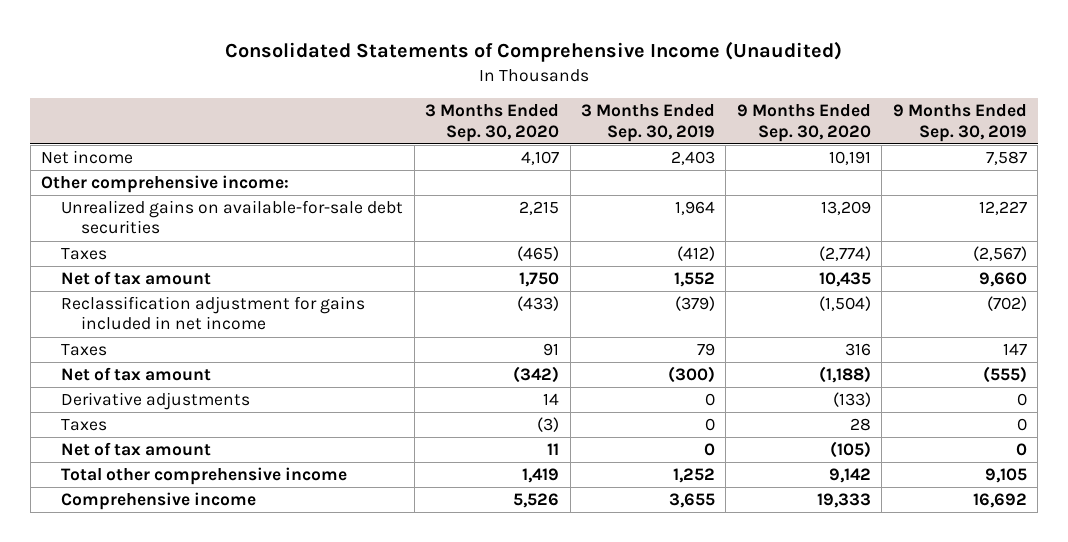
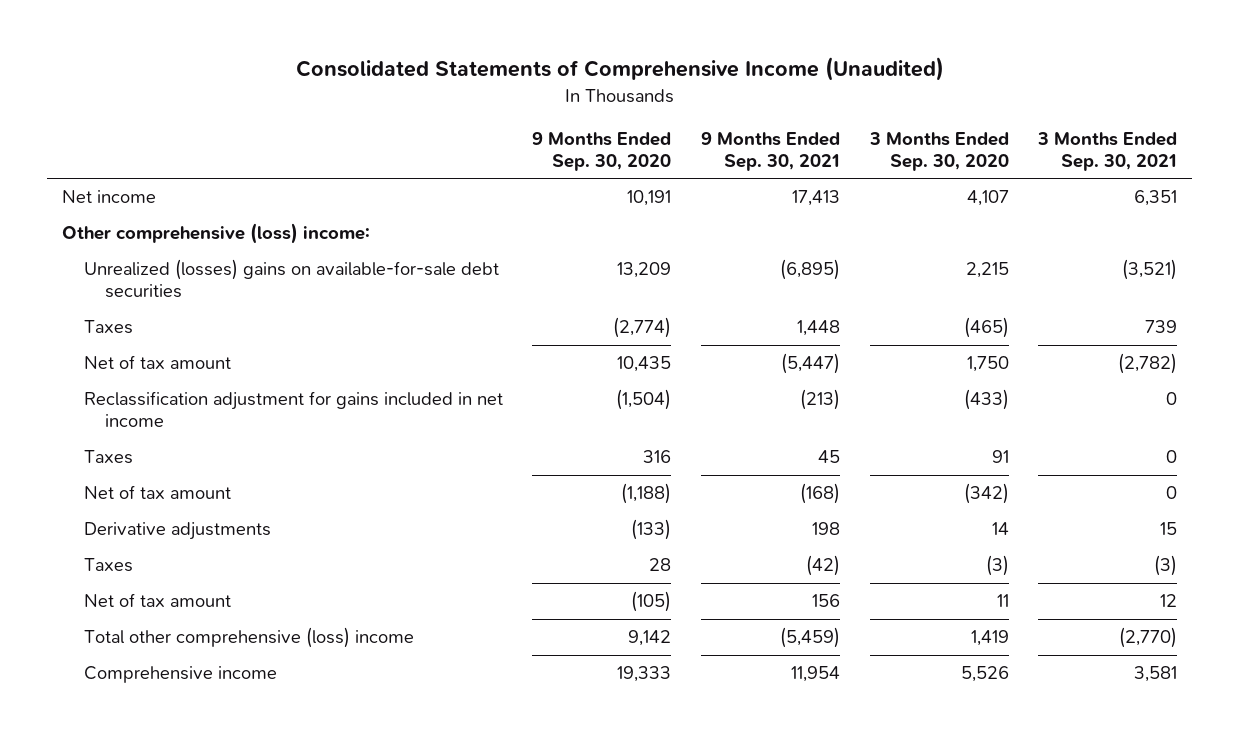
[581,104,716,142] 3 Months Ended Sep. 30, 2019 -> none
[892,104,1027,142] 9 Months Ended Sep. 30, 2019 -> none
none -> [700,131,840,171] 9 Months Ended Sep. 30, 2021
none -> [1037,131,1178,171] 3 Months Ended Sep. 30, 2021
[41,175,290,194] Other comprehensive income: -> [62,223,371,245] Other comprehensive (loss) income:
[61,200,404,235] Unrealized gains on available-for-sale debt securities -> [83,259,499,299] Unrealized (losses) gains on available-for-sale debt securities
[61,467,348,486] Total other comprehensive income -> [83,627,414,649] Total other comprehensive (loss) income

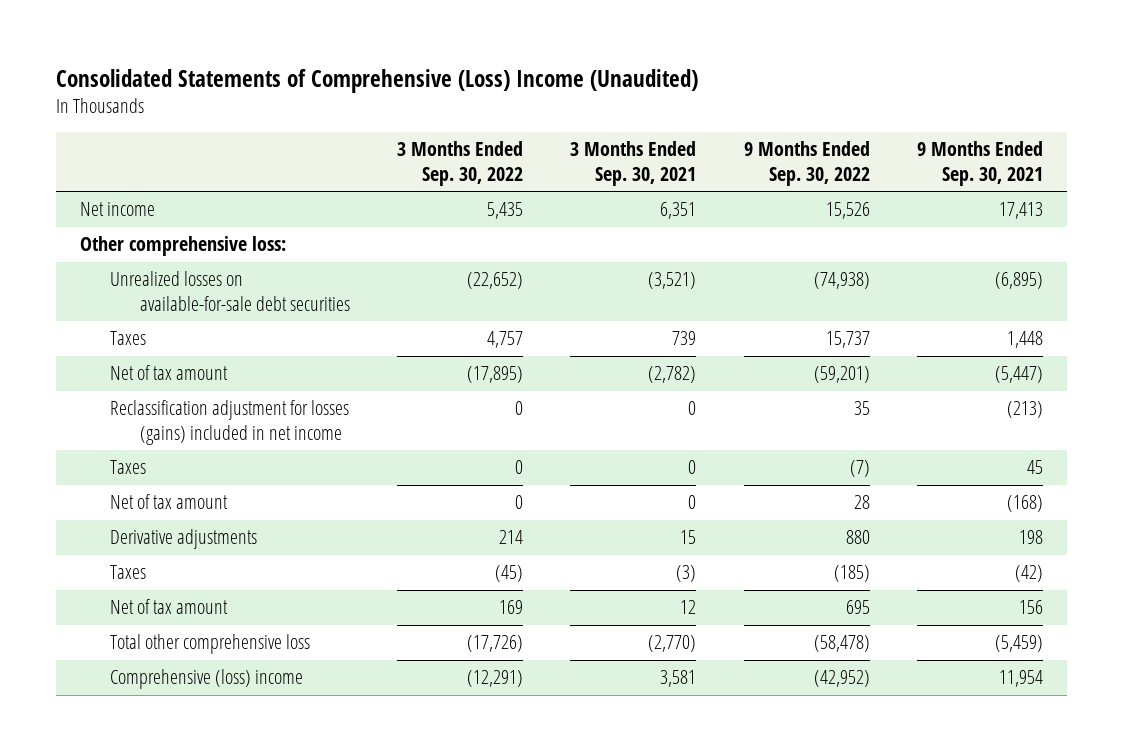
[295,57,944,82] Consolidated Statements of Comprehensive Income (Unaudited) -> [56,68,699,93] Consolidated Statements of Comprehensive (Loss) Income (Unaudited)
[532,131,672,171] 9 Months Ended Sep. 30, 2020 -> none
[868,131,1009,171] 3 Months Ended Sep. 30, 2020 -> none
none -> [396,141,523,186] 3 Months Ended Sep. 30, 2022
none -> [743,141,870,186] 9 Months Ended Sep. 30, 2022
[62,223,371,245] Other comprehensive (loss) income: -> [80,236,287,257] Other comprehensive loss:
[83,259,499,299] Unrealized (losses) gains on available-for-sale debt securities -> [109,271,350,311] Unrealized losses on available-for-sale debt securities
[83,391,503,428] Reclassification adjustment for gains included in net income -> [109,400,349,445] Reclassification adjustment for losses (gains) included in net income
[83,627,414,649] Total other comprehensive (loss) income -> [109,634,310,655] Total other comprehensive loss
[83,666,277,684] Comprehensive income -> [109,669,303,690] Comprehensive (loss) income

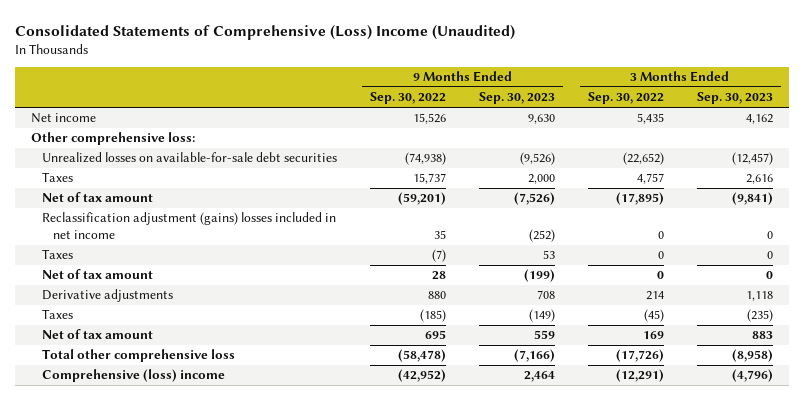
[570,141,697,186] 3 Months Ended Sep. 30, 2021 -> none
[916,141,1043,186] 9 Months Ended Sep. 30, 2021 -> none
none -> [479,92,556,105] Sep. 30, 2023
none -> [696,92,773,105] Sep. 30, 2023
[109,400,349,445] Reclassification adjustment for losses (gains) included in net income -> [42,212,337,239] Reclassification adjustment (gains) losses included in net income

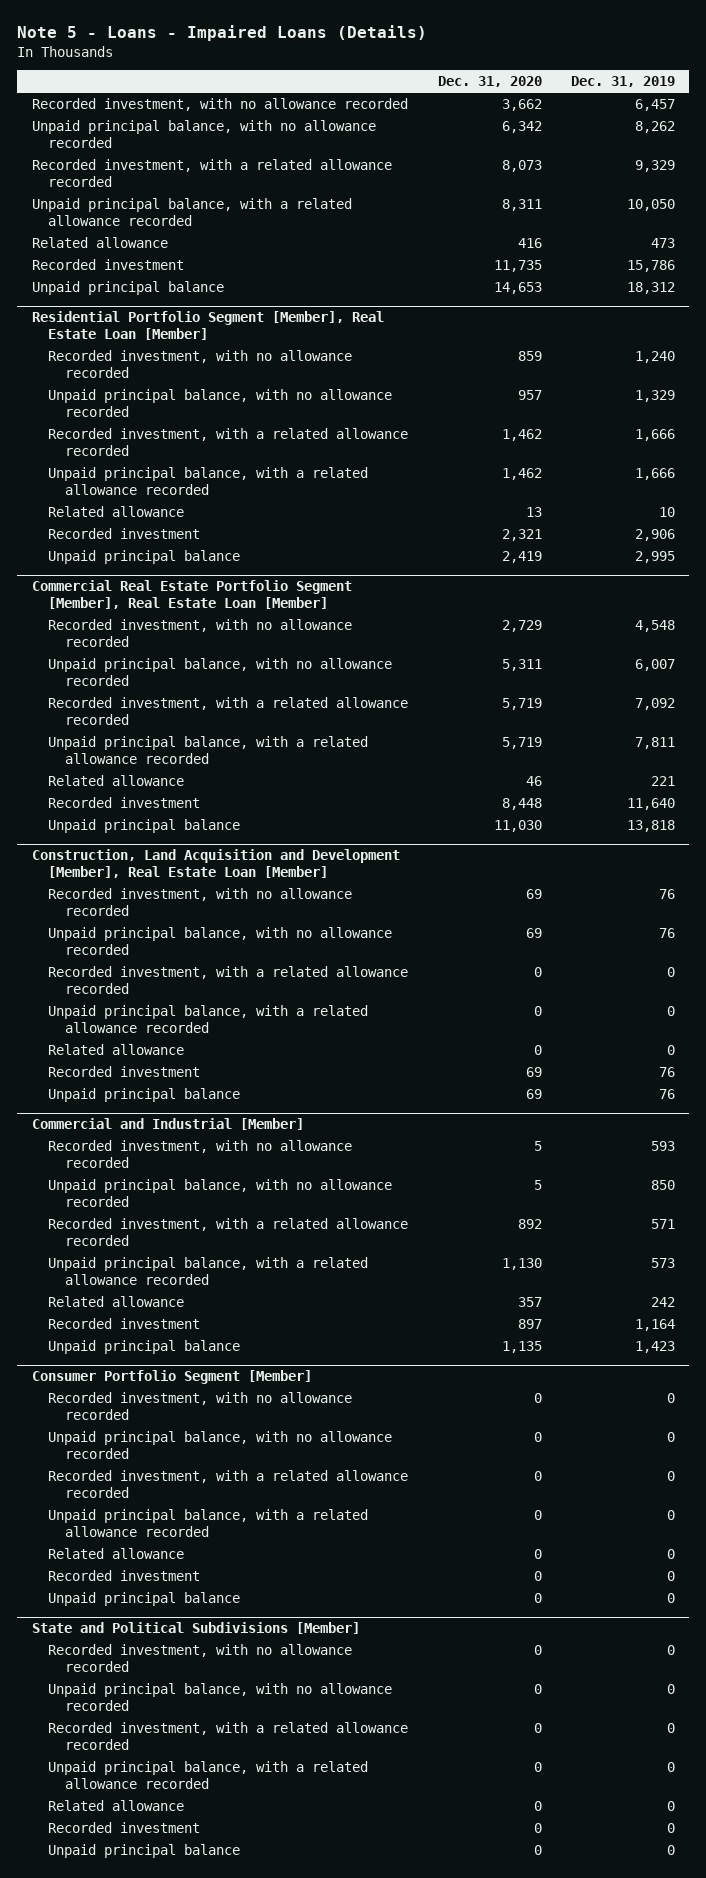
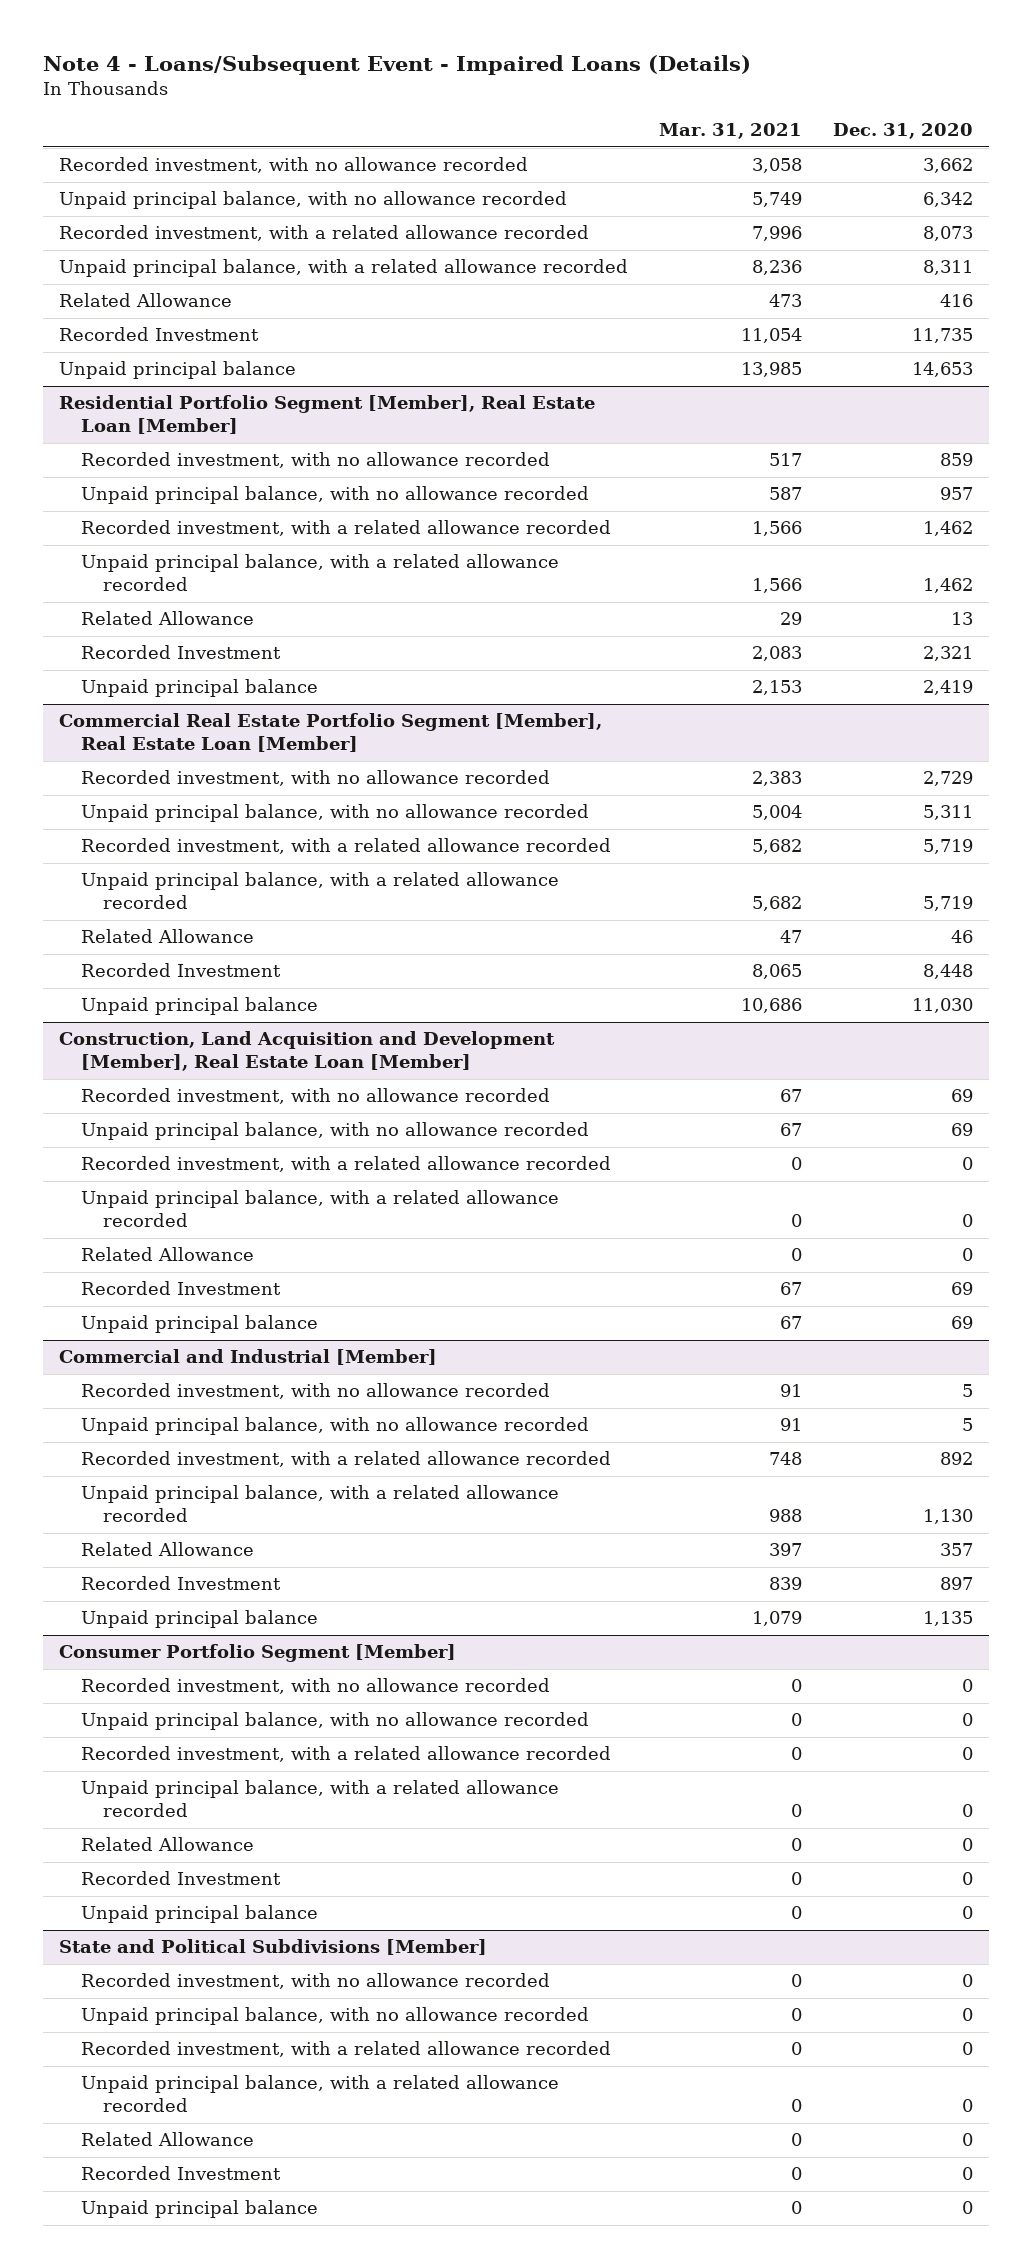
[16,25,427,42] Note 5 - Loans - Impaired Loans (Details) -> [43,55,752,76] Note 4 - Loans/Subsequent Event - Impaired Loans (Details)
[570,76,675,88] Dec. 31, 2019 -> none
none -> [659,123,803,140] Mar. 31, 2021
[31,236,168,248] Related allowance -> [59,293,233,308] Related Allowance
[31,258,184,270] Recorded investment -> [59,327,260,342] Recorded Investment
[48,505,185,517] Related allowance -> [80,611,254,626] Related Allowance
[48,527,201,539] Recorded investment -> [80,645,281,660] Recorded Investment
[48,774,185,786] Related allowance -> [80,929,254,944] Related Allowance
[48,796,201,808] Recorded investment -> [80,963,281,978] Recorded Investment
[48,1043,185,1055] Related allowance -> [80,1247,254,1262] Related Allowance
[48,1065,201,1077] Recorded investment -> [80,1281,281,1296] Recorded Investment
[48,1295,185,1307] Related allowance -> [80,1542,254,1557] Related Allowance
[48,1317,201,1329] Recorded investment -> [80,1576,281,1591] Recorded Investment
[48,1547,185,1559] Related allowance -> [80,1837,254,1852] Related Allowance
[48,1569,201,1581] Recorded investment -> [80,1871,281,1886] Recorded Investment
[48,1799,185,1811] Related allowance -> [80,2132,254,2147] Related Allowance
[48,1821,201,1833] Recorded investment -> [80,2166,281,2181] Recorded Investment

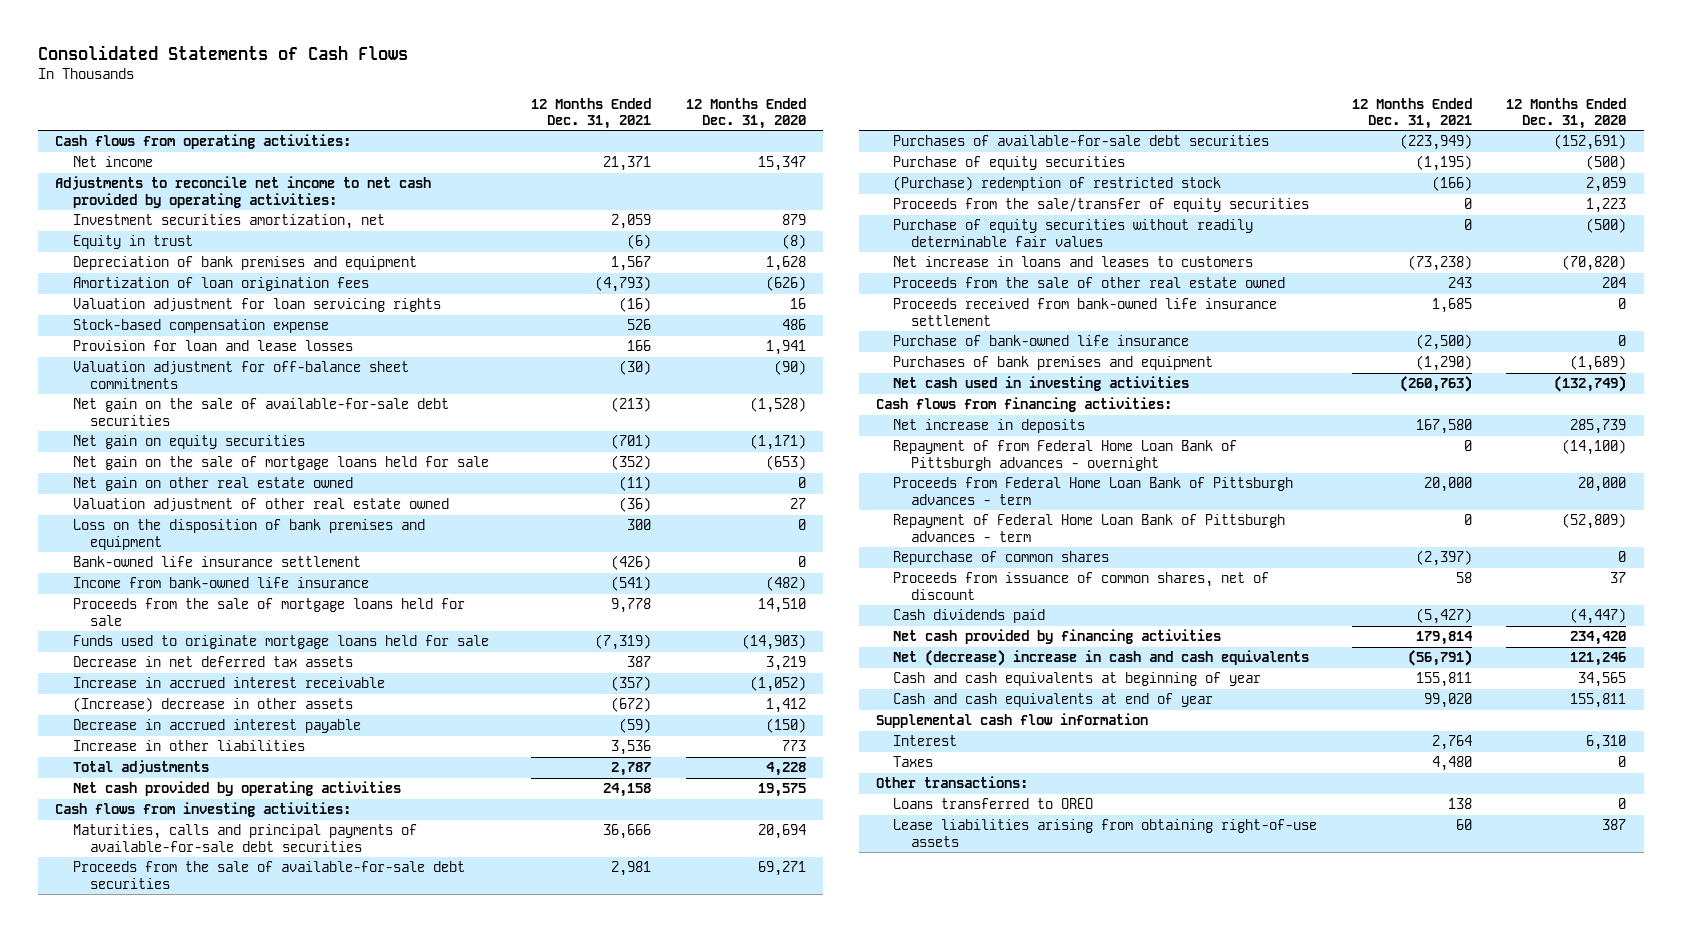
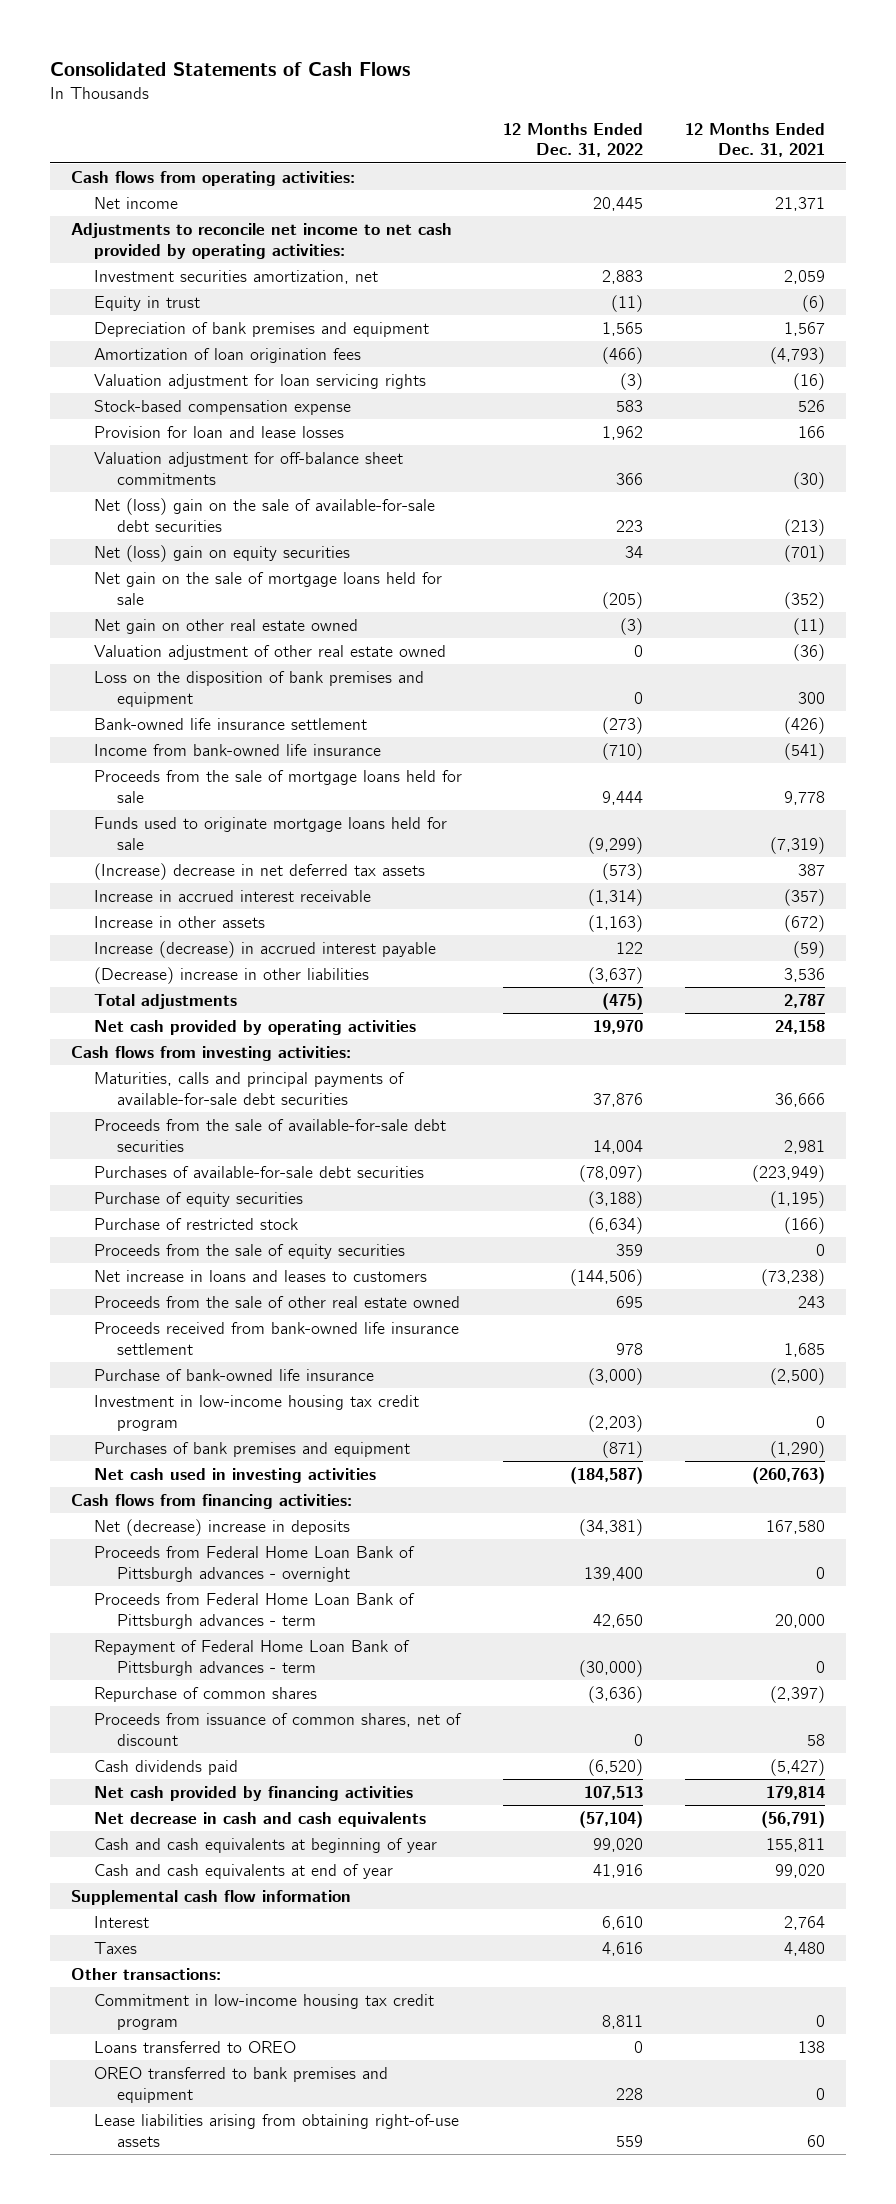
[685,97,806,129] 12 Months Ended Dec. 31, 2020 -> none
none -> [503,122,644,158] 12 Months Ended Dec. 31, 2022
[72,398,449,426] Net gain on the sale of available-for-sale debt securities -> [93,497,435,532] Net (loss) gain on the sale of available-for-sale debt securities
[72,435,305,450] Net gain on equity securities -> [93,544,350,562] Net (loss) gain on equity securities
[72,656,353,668] Decrease in net deferred tax assets -> [93,862,425,880] (Increase) decrease in net deferred tax assets
[72,697,353,713] (Increase) decrease in other assets -> [93,915,265,928] Increase in other assets
[72,719,361,734] Decrease in accrued interest payable -> [93,940,436,958] Increase (decrease) in accrued interest payable
[72,740,305,752] Increase in other liabilities -> [93,966,369,984] (Decrease) increase in other liabilities
[893,219,1254,247] Purchase of equity securities without readily determinable fair values -> none
[893,176,1222,192] (Purchase) redemption of restricted stock -> [93,1217,298,1230] Purchase of restricted stock
[893,198,1310,213] Proceeds from the sale/transfer of equity securities -> [93,1243,405,1259] Proceeds from the sale of equity securities
none -> [93,1394,419,1431] Investment in low-income housing tax credit program
[893,419,1086,434] Net increase in deposits -> [93,1518,350,1536] Net (decrease) increase in deposits
[893,440,1238,471] Repayment of from Federal Home Loan Bank of Pittsburgh advances - overnight -> [93,1545,415,1582] Proceeds from Federal Home Loan Bank of Pittsburgh advances - overnight
[893,650,1310,667] Net (decrease) increase in cash and cash equivalents -> [93,1811,426,1827] Net decrease in cash and cash equivalents
none -> [93,1993,434,2030] Commitment in low-income housing tax credit program
none -> [93,2066,388,2103] OREO transferred to bank premises and equipment

